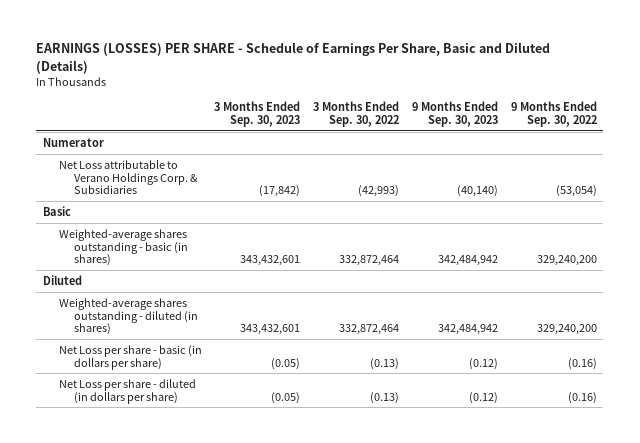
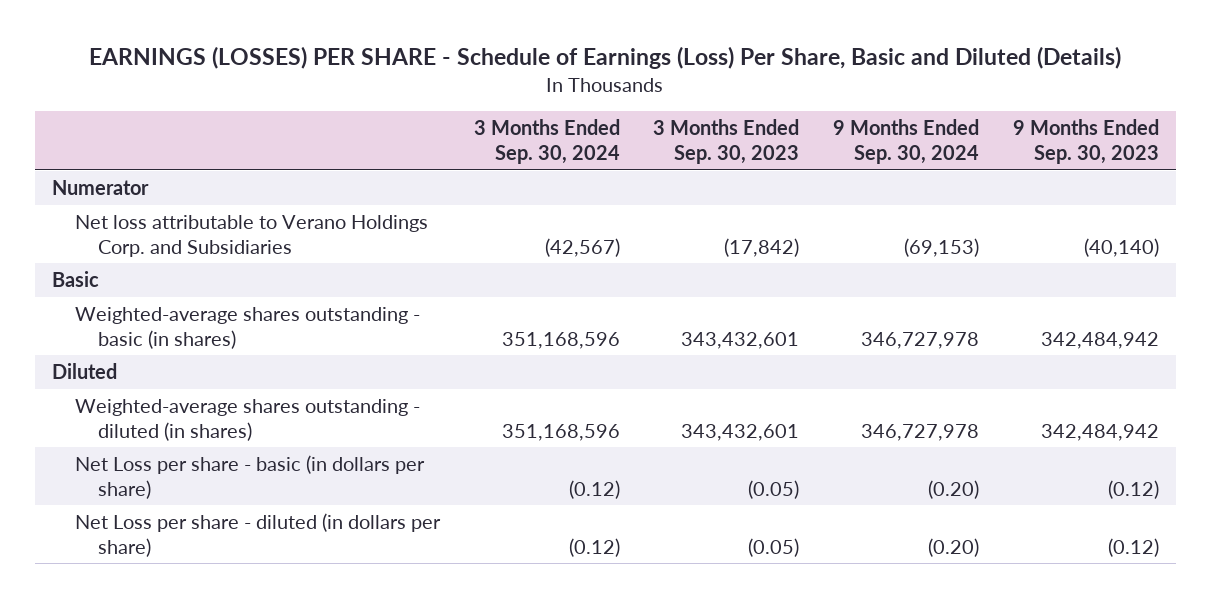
[36,42,551,74] EARNINGS (LOSSES) PER SHARE - Schedule of Earnings Per Share, Basic and Diluted (Details) -> [89,46,1122,70] EARNINGS (LOSSES) PER SHARE - Schedule of Earnings (Loss) Per Share, Basic and Diluted (Details)
[313,101,400,128] 3 Months Ended Sep. 30, 2022 -> none
[510,101,597,128] 9 Months Ended Sep. 30, 2022 -> none
none -> [473,119,620,164] 3 Months Ended Sep. 30, 2024
none -> [833,119,980,164] 9 Months Ended Sep. 30, 2024
[58,159,199,195] Net Loss attributable to Verano Holdings Corp. & Subsidiaries -> [74,214,428,257] Net loss attributable to Verano Holdings Corp. and Subsidiaries

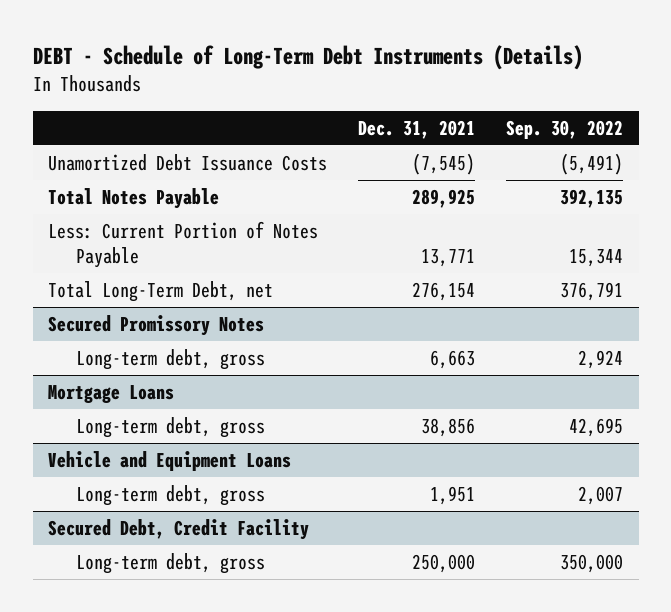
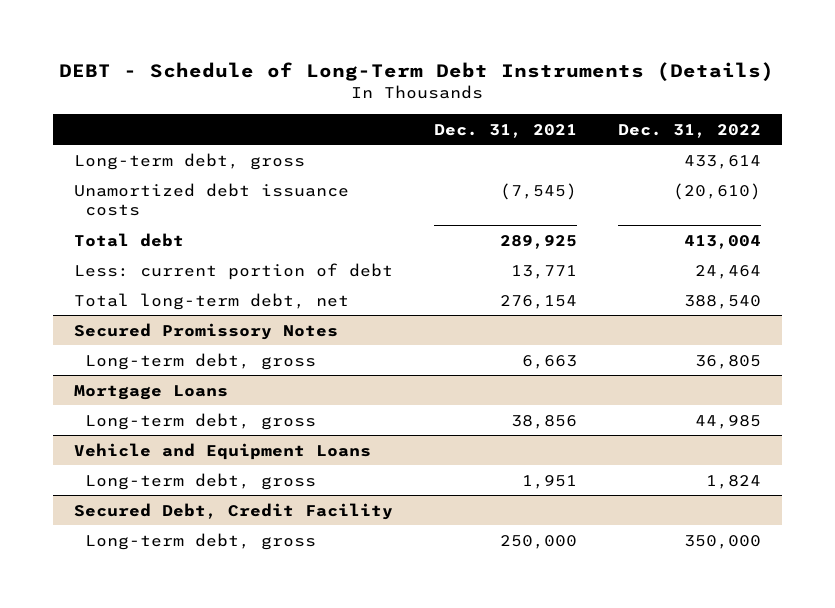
[506,119,624,139] Sep. 30, 2022 -> none
none -> [618,123,762,138] Dec. 31, 2022
none -> [73,152,305,170] Long-term debt, gross
[48,154,328,172] Unamortized Debt Issuance Costs -> [73,182,349,217] Unamortized debt issuance costs
[48,188,220,210] Total Notes Payable -> [73,232,184,247] Total debt
[48,221,319,268] Less: Current Portion of Notes Payable -> [73,262,393,280] Less: current portion of debt
[48,281,274,303] Total Long-Term Debt, net -> [73,292,349,310] Total long-term debt, net

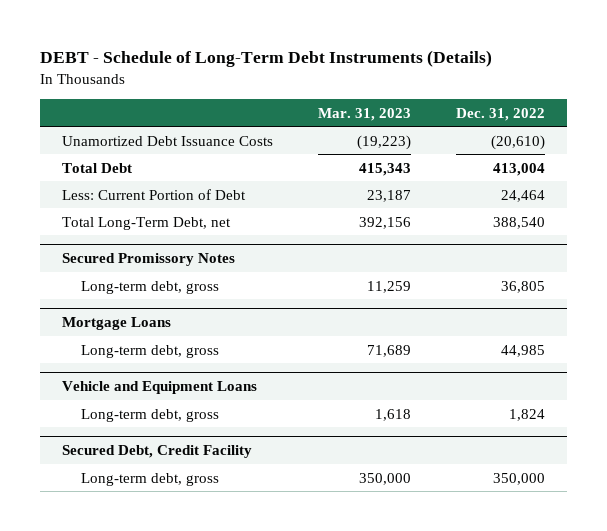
[433,123,577,138] Dec. 31, 2021 -> none
none -> [317,107,411,121] Mar. 31, 2023
[73,152,305,170] Long-term debt, gross -> none
[73,182,349,217] Unamortized debt issuance costs -> [62,135,274,146] Unamortized Debt Issuance Costs
[73,232,184,247] Total debt -> [62,162,133,173] Total Debt
[73,262,393,280] Less: current portion of debt -> [62,188,247,200] Less: Current Portion of Debt
[73,292,349,310] Total long-term debt, net -> [62,216,232,230] Total Long-Term Debt, net

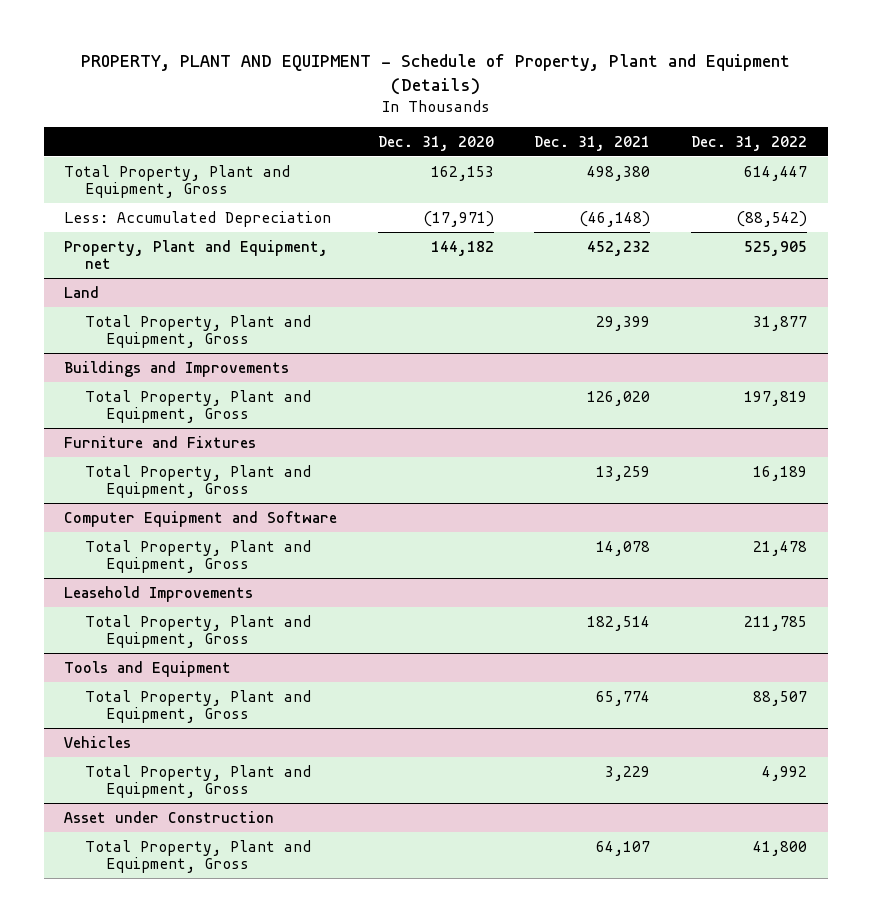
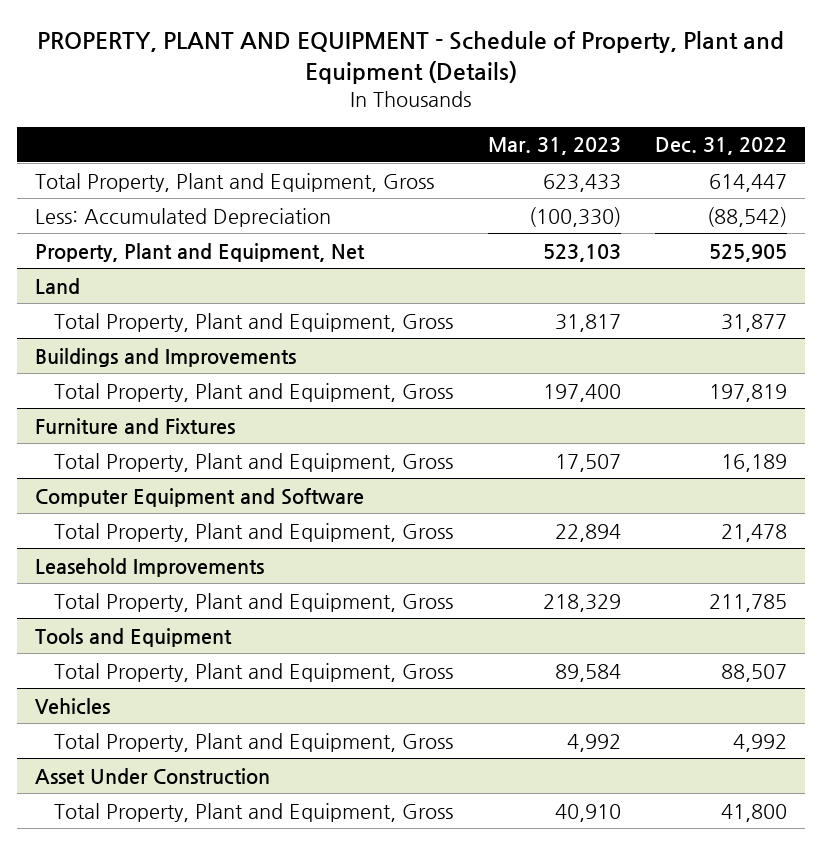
[377,135,494,151] Dec. 31, 2020 -> none
[534,135,651,151] Dec. 31, 2021 -> none
none -> [487,137,621,156] Mar. 31, 2023
[63,239,328,270] Property, Plant and Equipment, net -> [34,242,365,262] Property, Plant and Equipment, Net
[63,810,274,823] Asset under Construction -> [34,767,270,785] Asset Under Construction

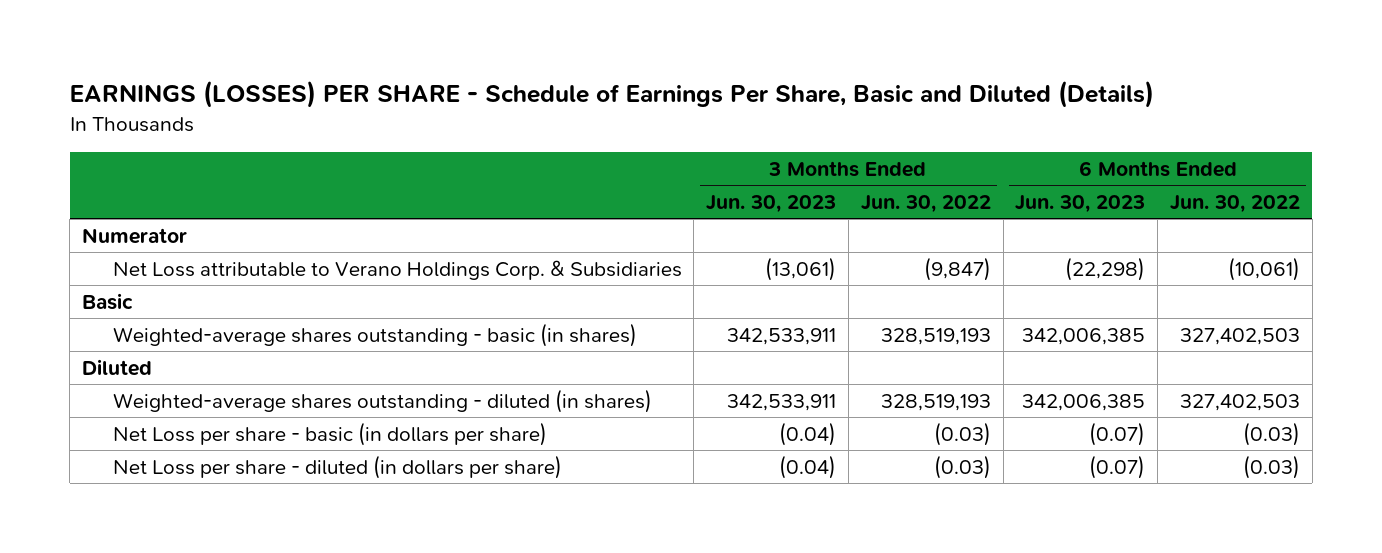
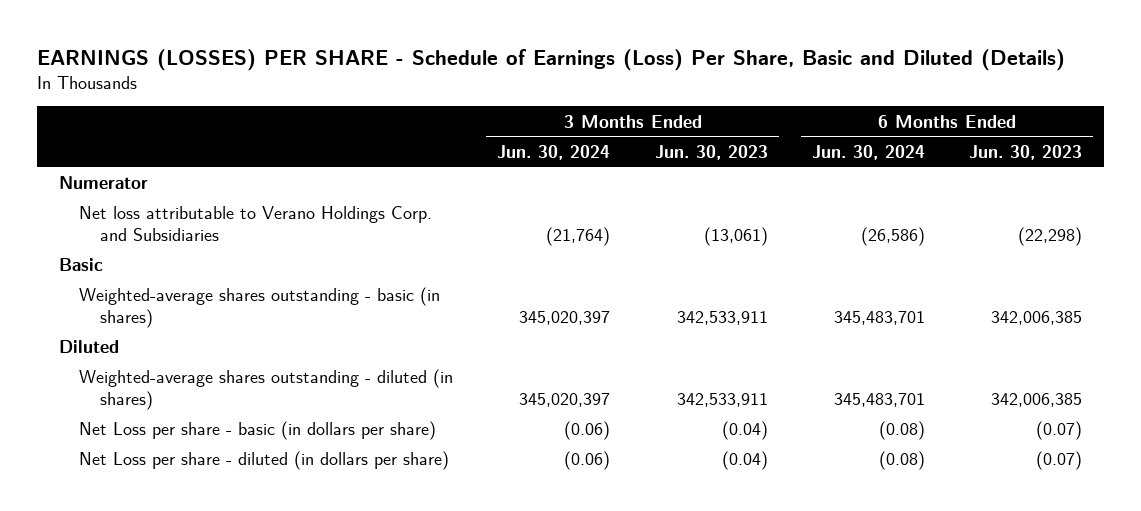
[69,80,1154,109] EARNINGS (LOSSES) PER SHARE - Schedule of Earnings Per Share, Basic and Diluted (Details) -> [36,48,1065,71] EARNINGS (LOSSES) PER SHARE - Schedule of Earnings (Loss) Per Share, Basic and Diluted (Details)
[860,194,991,213] Jun. 30, 2022 -> none
[1169,194,1300,213] Jun. 30, 2022 -> none
none -> [497,144,611,160] Jun. 30, 2024
none -> [811,144,925,160] Jun. 30, 2024
[112,259,682,280] Net Loss attributable to Verano Holdings Corp. & Subsidiaries -> [79,206,433,242] Net loss attributable to Verano Holdings Corp. and Subsidiaries

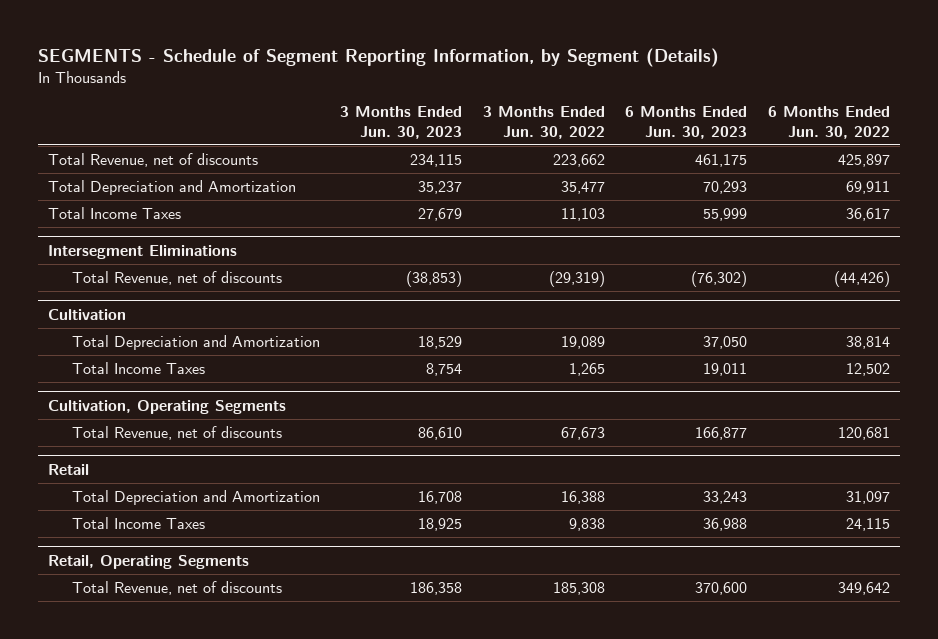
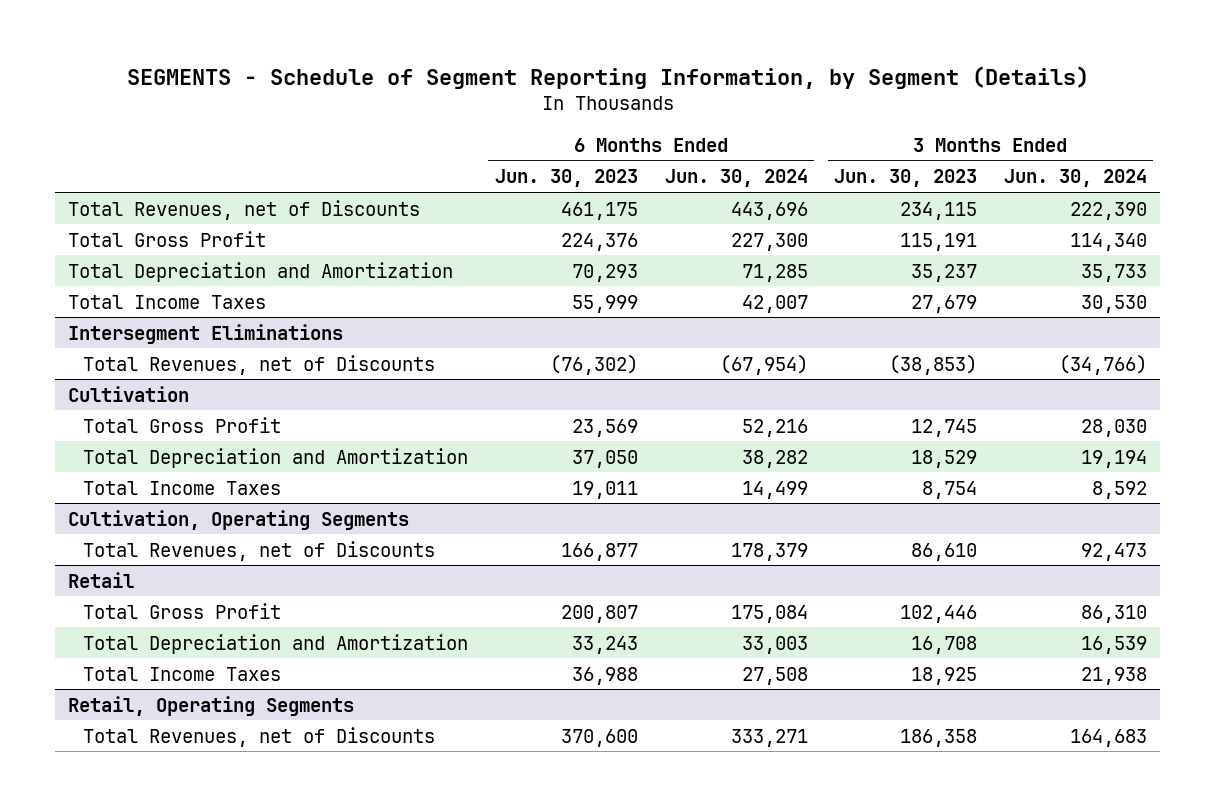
[482,106,605,140] 3 Months Ended Jun. 30, 2022 -> none
[767,106,890,140] 6 Months Ended Jun. 30, 2022 -> none
none -> [664,169,808,188] Jun. 30, 2024
none -> [1003,169,1147,188] Jun. 30, 2024
[48,152,259,167] Total Revenue, net of discounts -> [68,199,421,220] Total Revenues, net of Discounts
none -> [68,230,267,247] Total Gross Profit
[72,270,283,285] Total Revenue, net of discounts -> [83,354,436,375] Total Revenues, net of Discounts
none -> [83,416,282,433] Total Gross Profit
[72,425,283,440] Total Revenue, net of discounts -> [83,540,436,561] Total Revenues, net of Discounts
none -> [83,602,282,619] Total Gross Profit
[72,580,283,595] Total Revenue, net of discounts -> [83,726,436,747] Total Revenues, net of Discounts

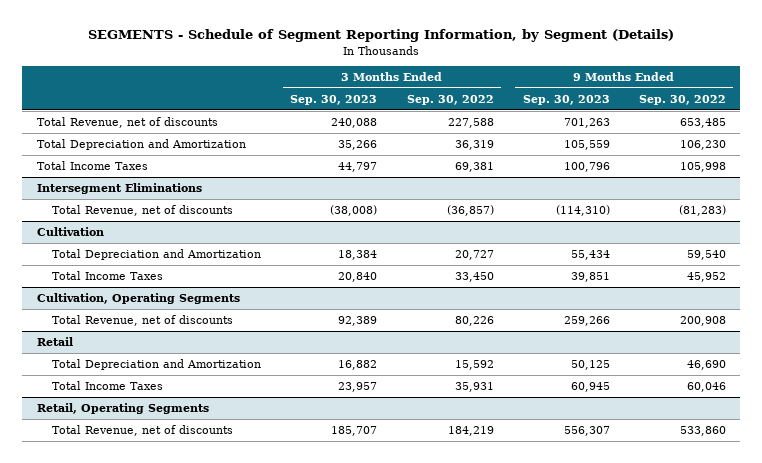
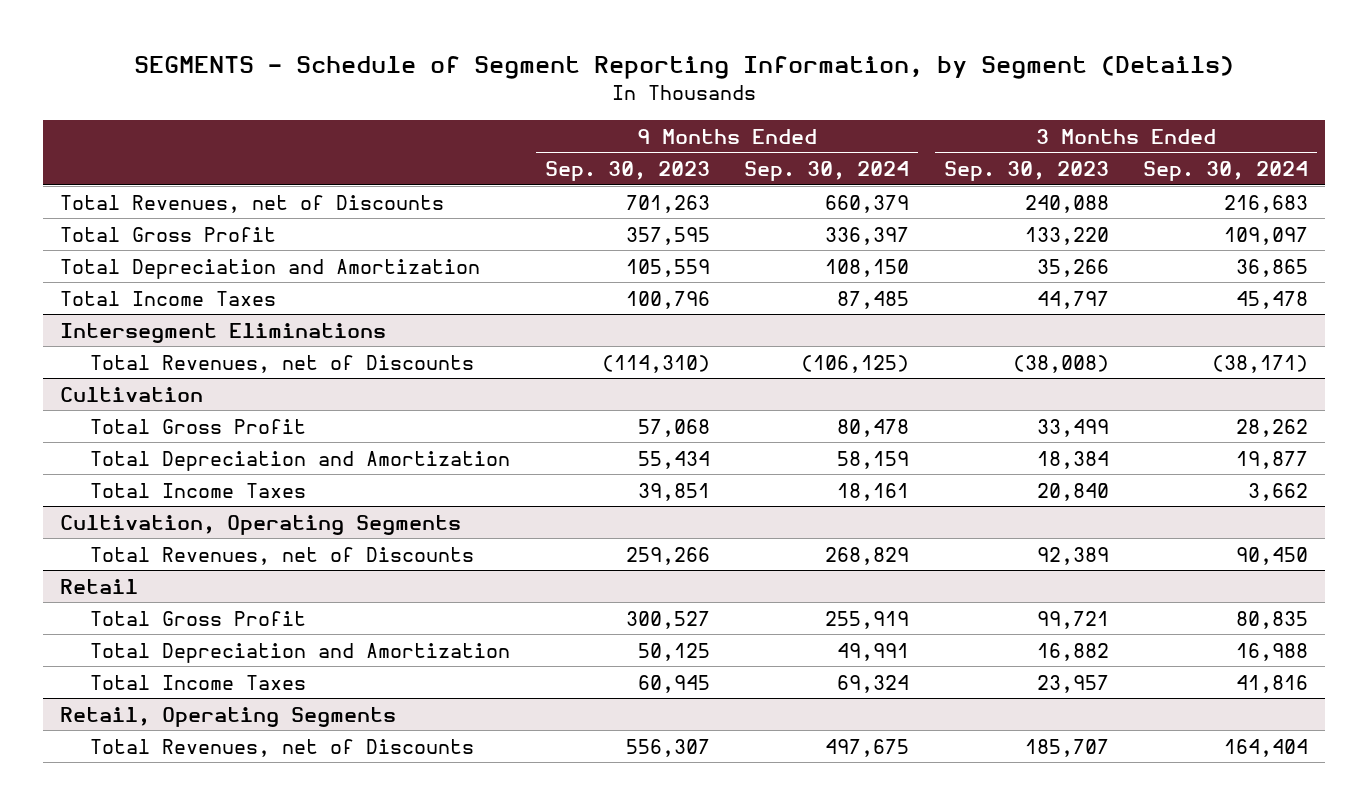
[406,94,494,105] Sep. 30, 2022 -> none
[638,94,726,105] Sep. 30, 2022 -> none
none -> [744,160,910,181] Sep. 30, 2024
none -> [1143,160,1309,181] Sep. 30, 2024
[36,117,218,129] Total Revenue, net of discounts -> [60,194,445,213] Total Revenues, net of Discounts
none -> [60,226,277,242] Total Gross Profit
[52,205,234,217] Total Revenue, net of discounts -> [90,354,475,373] Total Revenues, net of Discounts
none -> [90,418,307,434] Total Gross Profit
[52,315,234,327] Total Revenue, net of discounts -> [90,546,475,565] Total Revenues, net of Discounts
none -> [90,610,307,626] Total Gross Profit
[52,425,234,437] Total Revenue, net of discounts -> [90,738,475,757] Total Revenues, net of Discounts

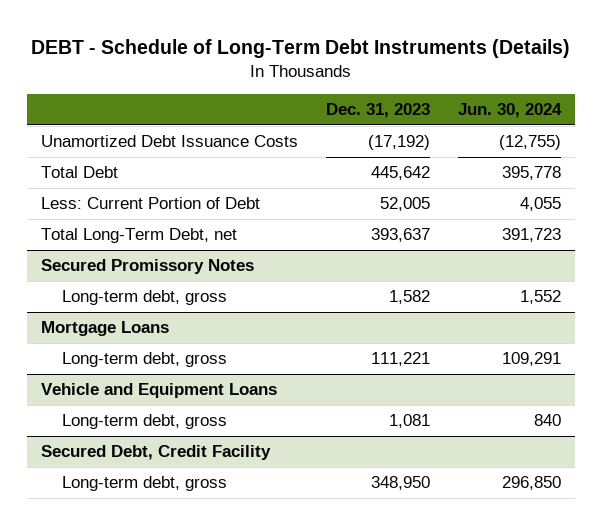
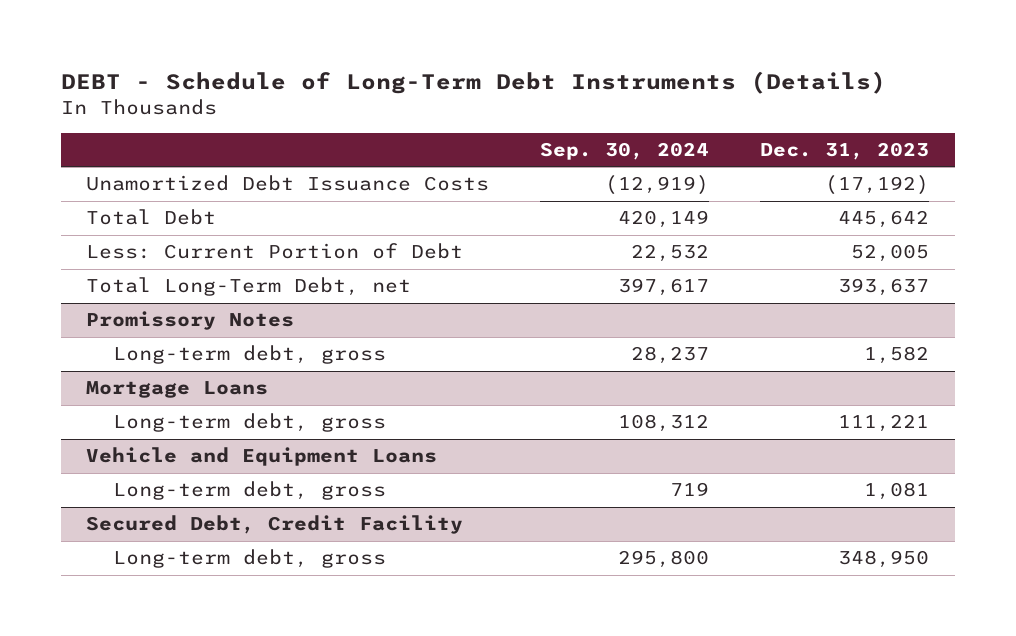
[458,103,563,119] Jun. 30, 2024 -> none
none -> [540,141,710,160] Sep. 30, 2024
[41,259,255,275] Secured Promissory Notes -> [86,311,295,331] Promissory Notes

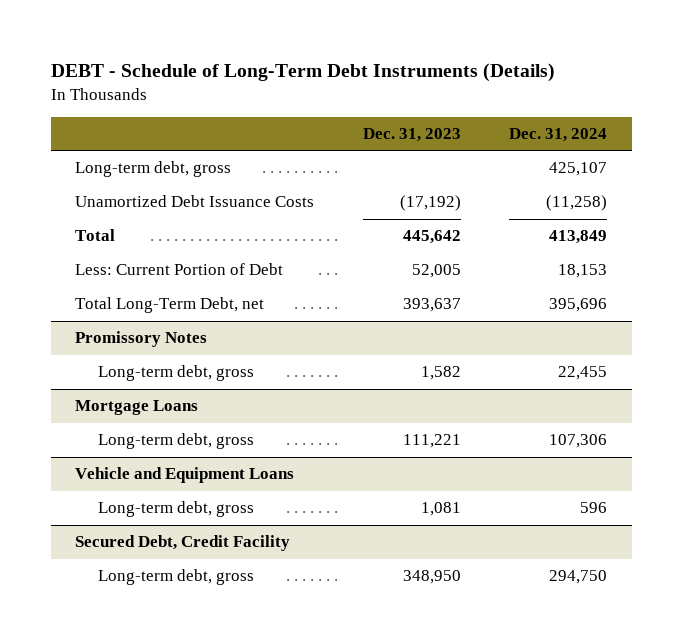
[540,141,710,160] Sep. 30, 2024 -> none
none -> [509,127,608,142] Dec. 31, 2024
none -> [74,161,231,178] Long-term debt, gross
[86,209,217,226] Total Debt -> [74,229,115,242] Total

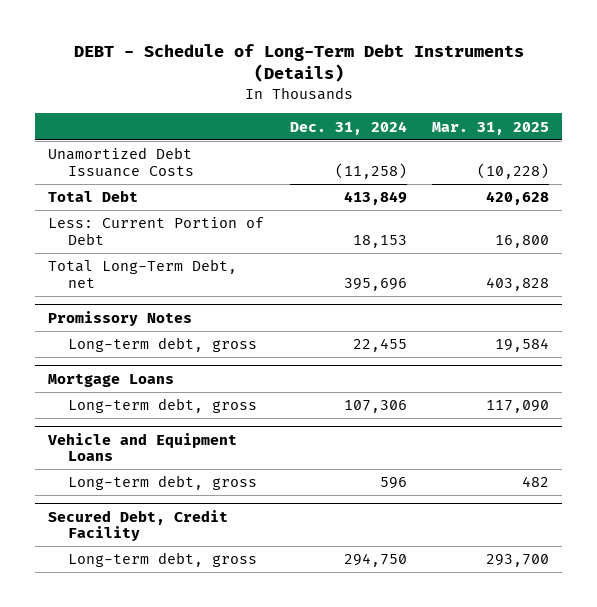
[362,127,461,142] Dec. 31, 2023 -> none
none -> [432,121,550,135] Mar. 31, 2025
[74,161,231,178] Long-term debt, gross -> none
[74,229,115,242] Total -> [47,190,138,203] Total Debt

